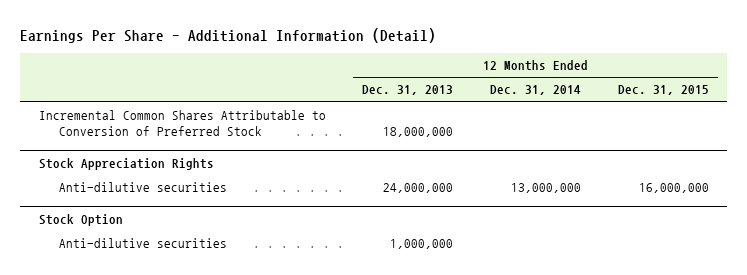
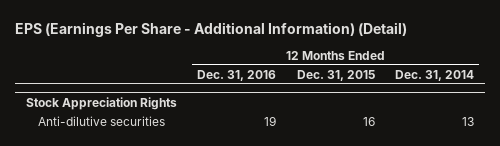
[20,28,437,44] Earnings Per Share - Additional Information (Detail) -> [15,22,408,38] EPS (Earnings Per Share - Additional Information) (Detail)
[362,85,454,96] Dec. 31, 2013 -> none
none -> [197,69,277,81] Dec. 31, 2016
[38,110,326,137] Incremental Common Shares Attributable to Conversion of Preferred Stock -> none
[38,214,123,227] Stock Option -> none
[58,238,227,249] Anti-dilutive securities -> none
[511,183,582,194] 13,000,000 -> [462,116,475,126] 13
[638,183,709,194] 16,000,000 -> [362,116,375,126] 16

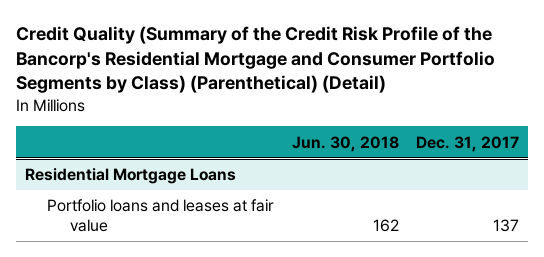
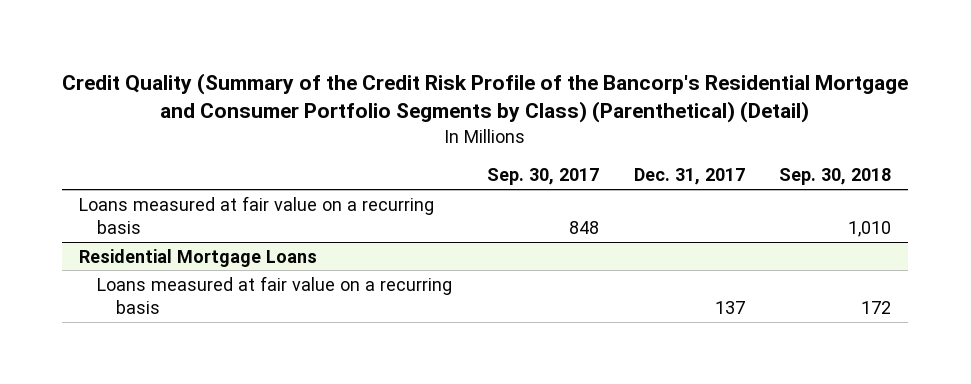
[291,135,399,152] Jun. 30, 2018 -> none
none -> [487,168,600,186] Sep. 30, 2017
none -> [779,168,892,186] Sep. 30, 2018
none -> [79,195,435,235] Loans measured at fair value on a recurring basis
[47,199,275,233] Portfolio loans and leases at fair value -> [97,275,453,315] Loans measured at fair value on a recurring basis

